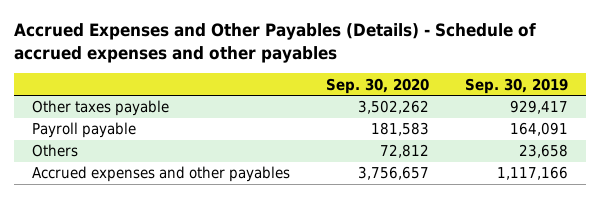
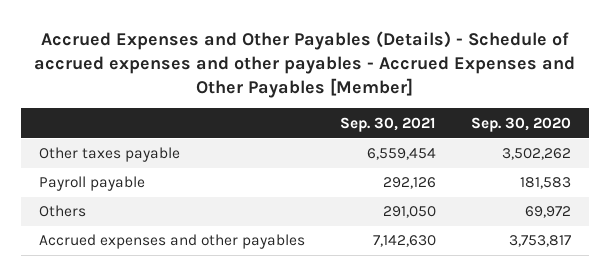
[13,23,536,63] Accrued Expenses and Other Payables (Details) - Schedule of accrued expenses and other payables -> [33,30,575,98] Accrued Expenses and Other Payables (Details) - Schedule of accrued expenses and other payables - Accrued Expenses and Other Payables [Member]
[464,77,568,94] Sep. 30, 2019 -> none
none -> [339,116,436,132] Sep. 30, 2021
[379,144,429,159] 72,812 -> [525,206,572,219] 69,972
[357,166,429,181] 3,756,657 -> [509,235,572,248] 3,753,817

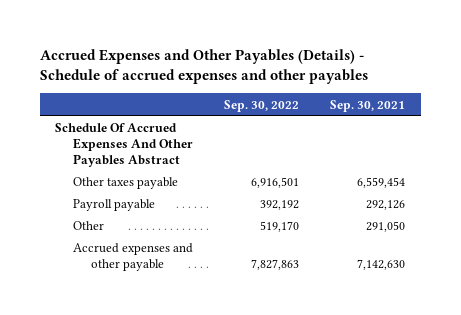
[33,30,575,98] Accrued Expenses and Other Payables (Details) - Schedule of accrued expenses and other payables - Accrued Expenses and Other Payables [Member] -> [39,49,368,85] Accrued Expenses and Other Payables (Details) - Schedule of accrued expenses and other payables
[471,116,572,132] Sep. 30, 2020 -> none
none -> [224,99,300,112] Sep. 30, 2022
none -> [55,123,194,167] Schedule Of Accrued Expenses And Other Payables Abstract
[38,205,86,218] Others -> [73,221,105,231] Other
[38,234,305,250] Accrued expenses and other payables -> [73,243,194,272] Accrued expenses and other payable

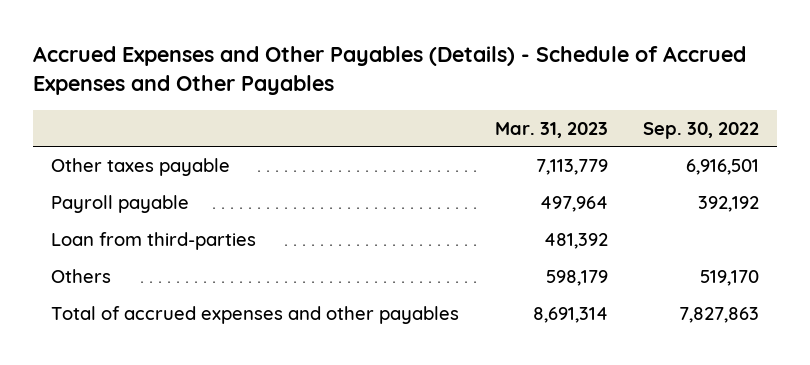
[39,49,368,85] Accrued Expenses and Other Payables (Details) - Schedule of accrued expenses and other payables -> [33,46,747,96] Accrued Expenses and Other Payables (Details) - Schedule of Accrued Expenses and Other Payables
[330,99,406,112] Sep. 30, 2021 -> none
none -> [494,121,608,138] Mar. 31, 2023
[55,123,194,167] Schedule Of Accrued Expenses And Other Payables Abstract -> none
none -> [51,231,257,250] Loan from third-parties
[73,221,105,231] Other -> [51,268,112,283] Others
[73,243,194,272] Accrued expenses and other payable -> [51,305,460,324] Total of accrued expenses and other payables

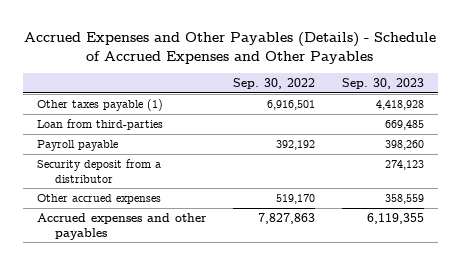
[494,121,608,138] Mar. 31, 2023 -> none
none -> [341,77,424,89] Sep. 30, 2023
[51,157,231,176] Other taxes payable -> [36,99,163,112] Other taxes payable (1)
[51,194,190,213] Payroll payable -> [36,140,118,152] Payroll payable
none -> [36,159,161,183] Security deposit from a distributor
[51,268,112,283] Others -> [36,194,161,205] Other accrued expenses
[51,305,460,324] Total of accrued expenses and other payables -> [36,213,207,240] Accrued expenses and other payables

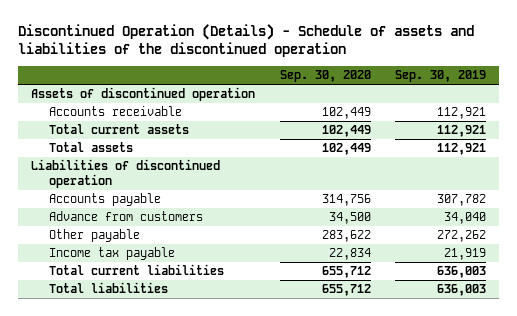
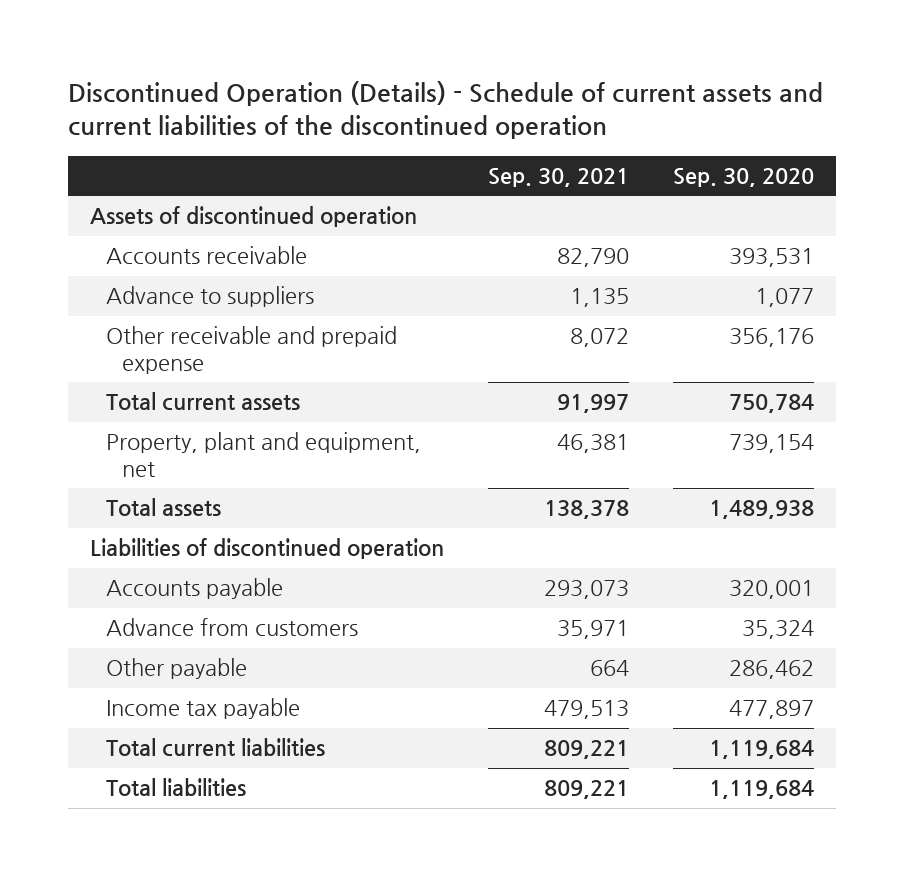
[18,24,475,58] Discontinued Operation (Details) - Schedule of assets and liabilities of the discontinued operation -> [68,81,824,140] Discontinued Operation (Details) - Schedule of current assets and current liabilities of the discontinued operation
[395,70,487,83] Sep. 30, 2019 -> none
none -> [487,168,629,188] Sep. 30, 2021
[321,107,371,120] 102,449 -> [728,248,814,268] 393,531
none -> [105,286,314,308] Advance to suppliers
none -> [105,326,397,375] Other receivable and prepaid expense
[321,125,371,138] 102,449 -> [728,394,814,414] 750,784
none -> [105,432,421,478] Property, plant and equipment, net
[321,143,371,156] 102,449 -> [708,500,814,520] 1,489,938
[321,194,371,207] 314,756 -> [728,580,814,600] 320,001
[328,212,371,225] 34,500 -> [741,620,814,640] 35,324
[321,230,371,243] 283,622 -> [728,660,814,680] 286,462
[328,248,371,261] 22,834 -> [728,700,814,720] 477,897
[321,266,371,279] 655,712 -> [708,740,814,760] 1,119,684
[321,284,371,297] 655,712 -> [708,780,814,800] 1,119,684

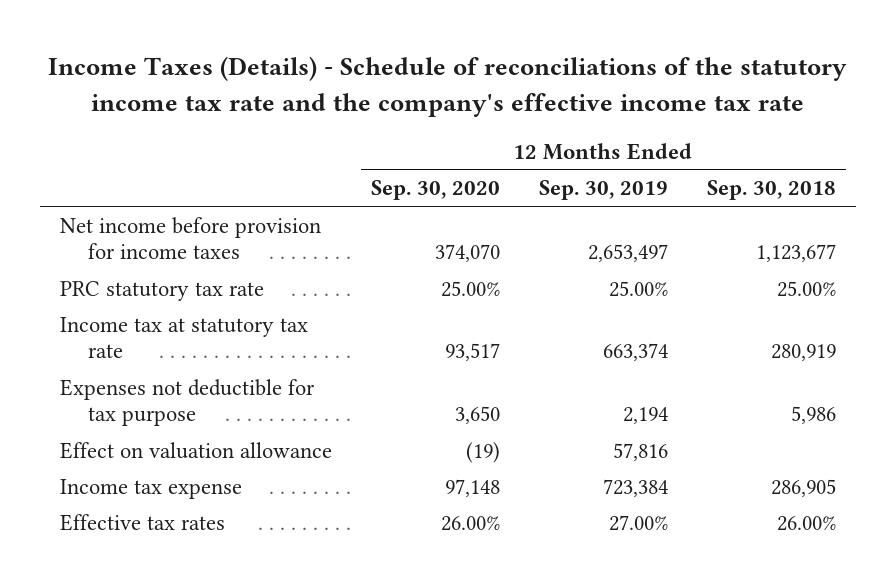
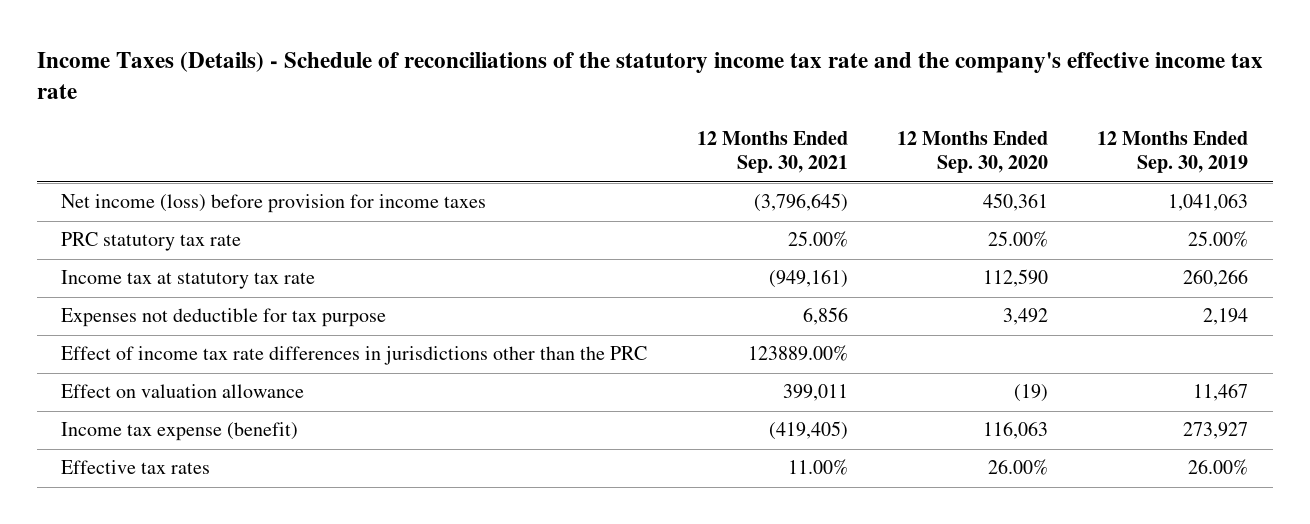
[706,180,836,201] Sep. 30, 2018 -> none
none -> [696,130,848,174] 12 Months Ended Sep. 30, 2021
[59,216,321,259] Net income before provision for income taxes -> [61,194,487,214] Net income (loss) before provision for income taxes
[434,243,500,262] 374,070 -> [983,193,1049,212] 450,361
[587,243,668,262] 2,653,497 -> [1168,193,1249,212] 1,041,063
[444,342,500,361] 93,517 -> [983,269,1049,288] 112,590
[602,342,668,361] 663,374 -> [1183,269,1249,288] 260,266
[454,405,500,424] 3,650 -> [1003,308,1049,326] 3,492
none -> [61,346,648,366] Effect of income tax rate differences in jurisdictions other than the PRC
[612,442,668,461] 57,816 -> [1193,383,1249,402] 11,467
[59,478,242,499] Income tax expense -> [61,422,299,442] Income tax expense (benefit)
[444,478,500,497] 97,148 -> [983,421,1049,440] 116,063
[602,478,668,497] 723,384 -> [1183,422,1249,440] 273,927
[608,514,668,531] 27.00% -> [1188,459,1249,476] 26.00%

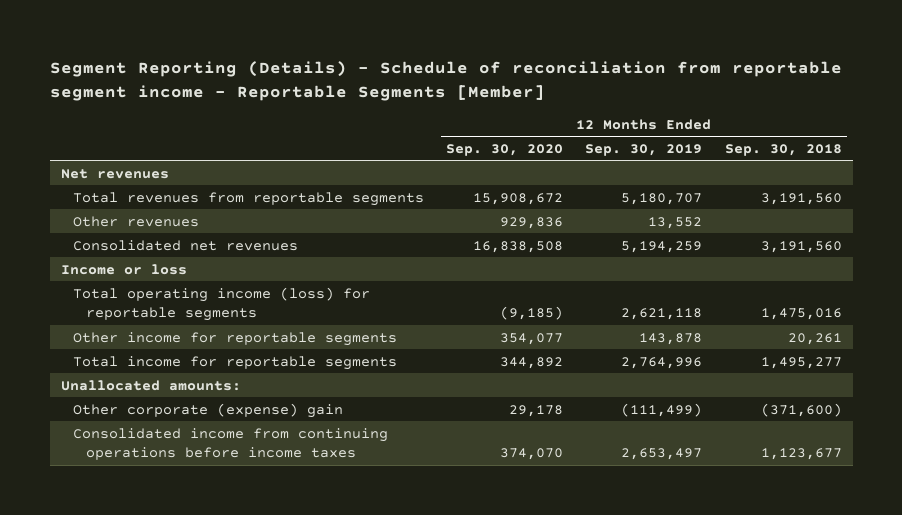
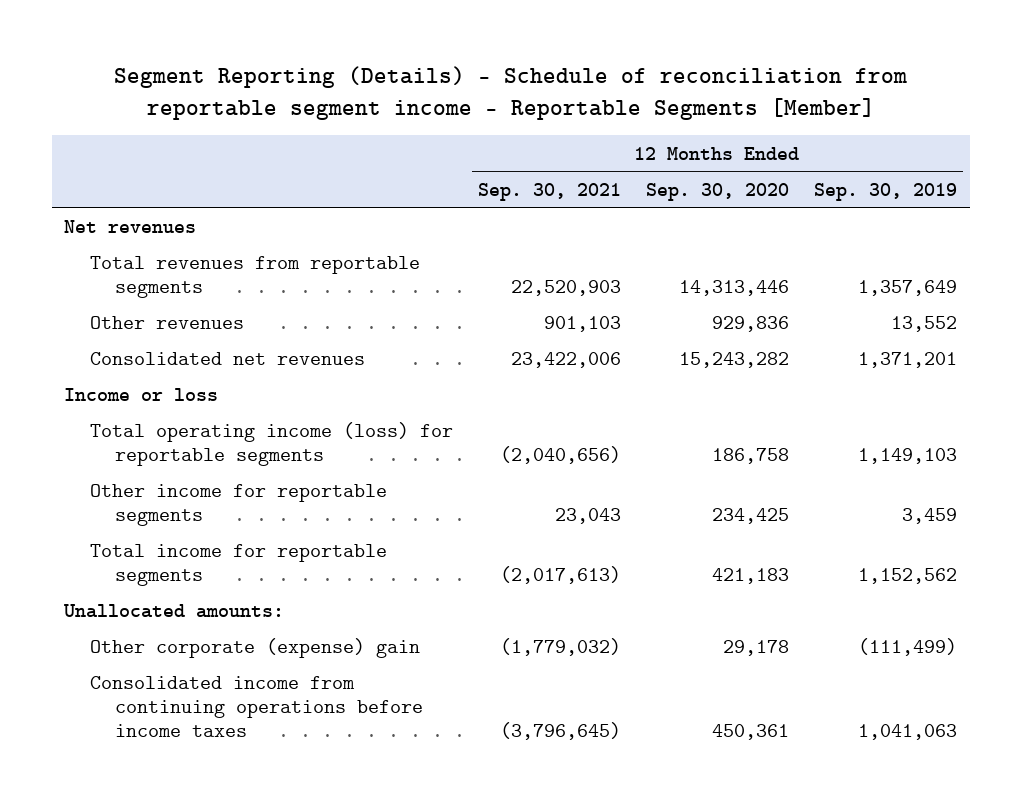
[724,143,842,156] Sep. 30, 2018 -> none
none -> [477,182,621,201] Sep. 30, 2021
[473,192,564,205] 15,908,672 -> [678,279,789,296] 14,313,446
[621,192,703,205] 5,180,707 -> [858,279,958,296] 1,357,649
[473,240,564,253] 16,838,508 -> [678,352,789,369] 15,243,282
[621,240,703,253] 5,194,259 -> [858,352,958,369] 1,371,201
[500,305,564,320] (9,185) -> [711,447,789,464] 186,758
[621,307,703,320] 2,621,118 -> [858,447,958,464] 1,149,103
[500,332,564,345] 354,077 -> [711,507,789,524] 234,425
[639,332,703,345] 143,878 -> [902,507,958,524] 3,459
[500,356,564,369] 344,892 -> [711,567,789,584] 421,183
[621,356,703,369] 2,764,996 -> [858,567,958,584] 1,152,562
[500,447,564,460] 374,070 -> [711,723,789,740] 450,361
[621,447,703,460] 2,653,497 -> [858,723,958,740] 1,041,063

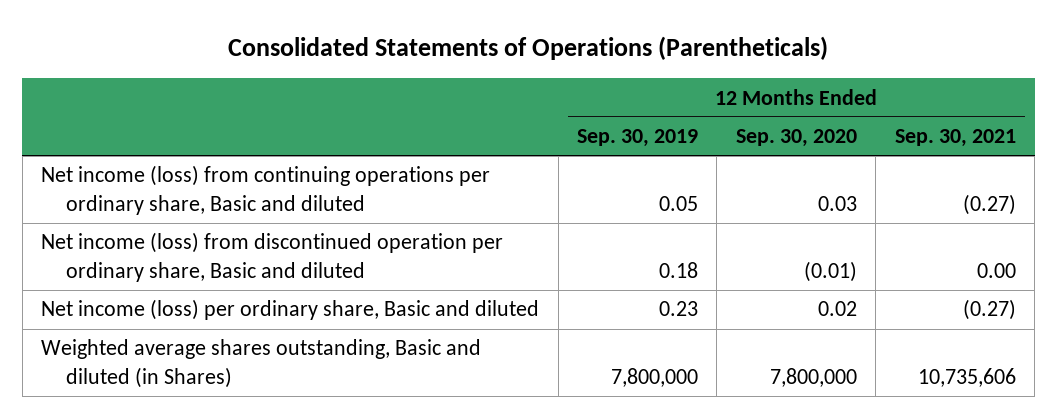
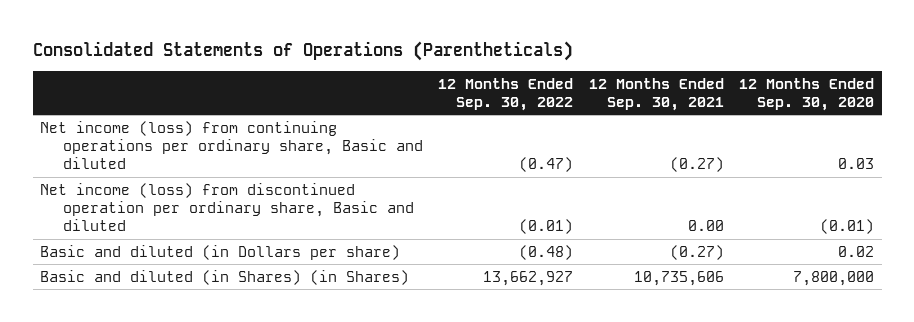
[576,129,698,148] Sep. 30, 2019 -> none
none -> [438,77,574,111] 12 Months Ended Sep. 30, 2022
[41,299,540,321] Net income (loss) per ordinary share, Basic and diluted -> [40,244,401,260] Basic and diluted (in Dollars per share)
[41,339,482,388] Weighted average shares outstanding, Basic and diluted (in Shares) -> [40,269,410,285] Basic and diluted (in Shares) (in Shares)

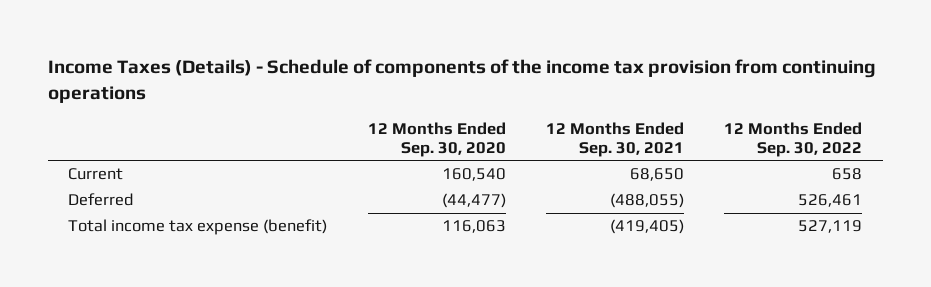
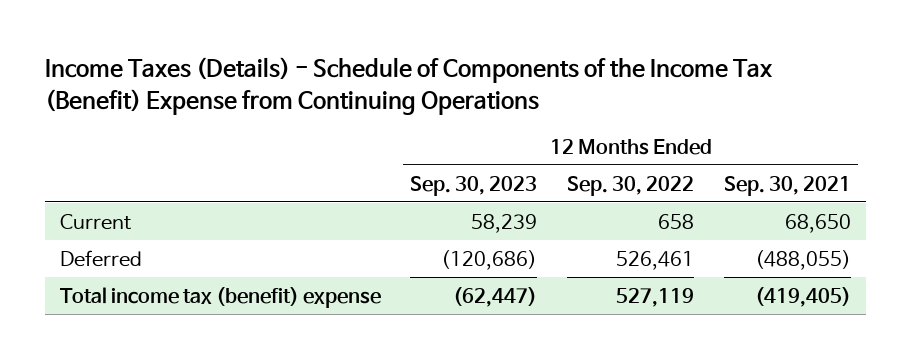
[47,59,876,104] Income Taxes (Details) - Schedule of components of the income tax provision from continuing operations -> [44,57,773,115] Income Taxes (Details) - Schedule of Components of the Income Tax (Benefit) Expense from Continuing Operations
[367,121,506,157] 12 Months Ended Sep. 30, 2020 -> none
none -> [410,175,538,196] Sep. 30, 2023
[68,219,328,236] Total income tax expense (benefit) -> [59,286,381,308] Total income tax (benefit) expense

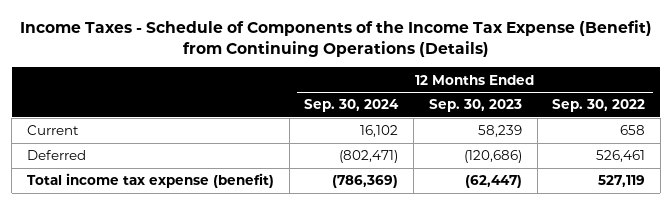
[44,57,773,115] Income Taxes (Details) - Schedule of Components of the Income Tax (Benefit) Expense from Continuing Operations -> [20,19,653,57] Income Taxes - Schedule of Components of the Income Tax Expense (Benefit) from Continuing Operations (Details)
[723,175,851,196] Sep. 30, 2021 -> none
none -> [304,99,400,113] Sep. 30, 2024
[59,286,381,308] Total income tax (benefit) expense -> [27,173,275,189] Total income tax expense (benefit)

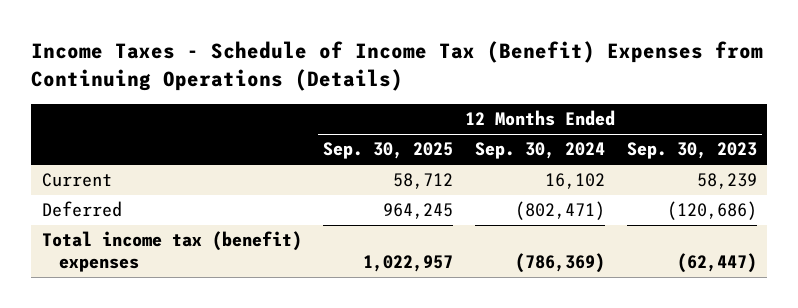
[20,19,653,57] Income Taxes - Schedule of Components of the Income Tax Expense (Benefit) from Continuing Operations (Details) -> [30,41,763,92] Income Taxes - Schedule of Income Tax (Benefit) Expenses from Continuing Operations (Details)
[552,99,646,113] Sep. 30, 2022 -> none
none -> [323,142,454,160] Sep. 30, 2025
[27,173,275,189] Total income tax expense (benefit) -> [41,231,302,273] Total income tax (benefit) expenses

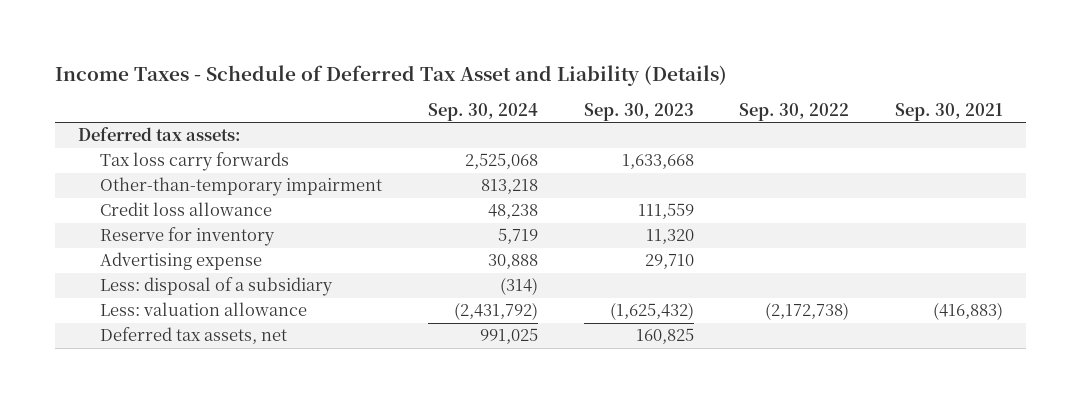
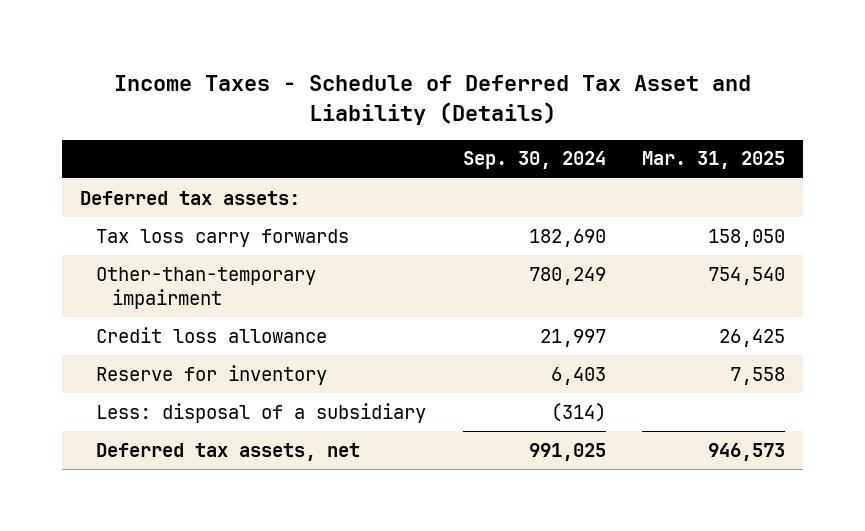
[583,102,694,121] Sep. 30, 2023 -> none
[739,102,850,121] Sep. 30, 2022 -> none
[895,102,1004,121] Sep. 30, 2021 -> none
none -> [642,151,786,170] Mar. 31, 2025
[100,252,263,271] Advertising expense -> none
[464,153,538,170] 2,525,068 -> [528,228,606,247] 182,690
[480,179,538,195] 813,218 -> [528,266,606,285] 780,249
[487,204,538,220] 48,238 -> [539,328,606,347] 21,997
[497,228,538,245] 5,719 -> [550,366,606,385] 6,403
[100,302,308,317] Less: valuation allowance -> none

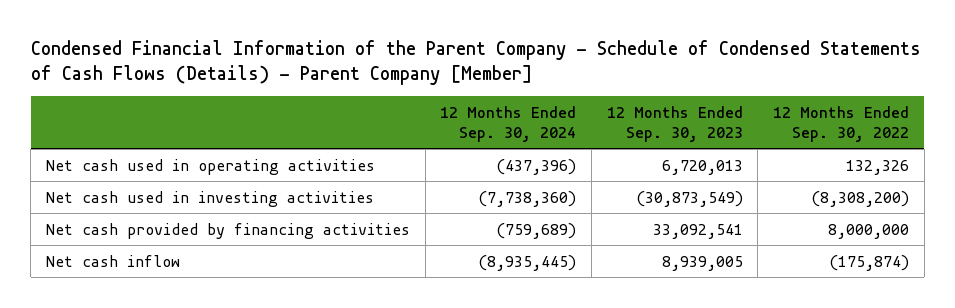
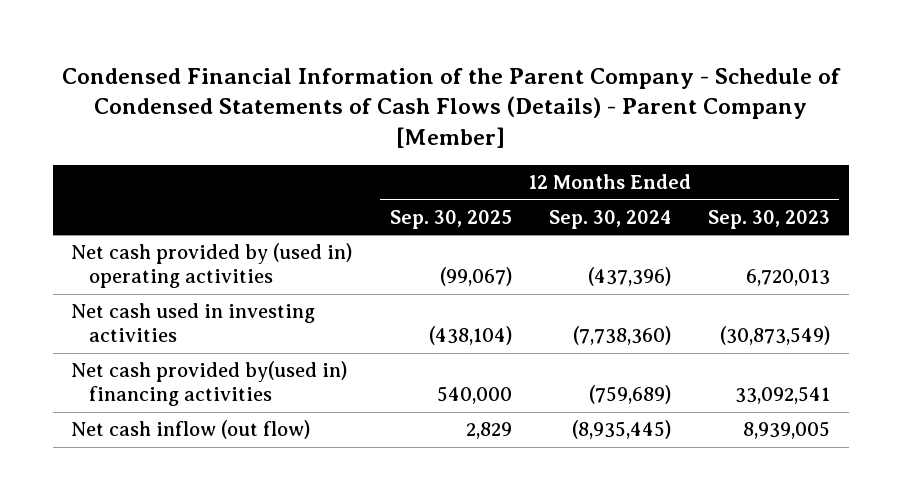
[773,105,910,142] 12 Months Ended Sep. 30, 2022 -> none
none -> [389,209,512,229] Sep. 30, 2025
[45,158,375,175] Net cash used in operating activities -> [71,243,353,289] Net cash provided by (used in) operating activities
[45,222,410,239] Net cash provided by financing activities -> [71,361,348,407] Net cash provided by(used in) financing activities
[45,254,180,267] Net cash inflow -> [71,420,311,440] Net cash inflow (out flow)

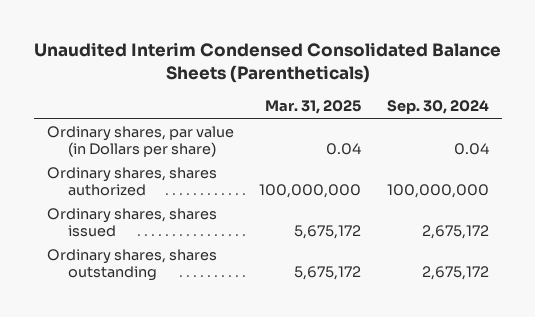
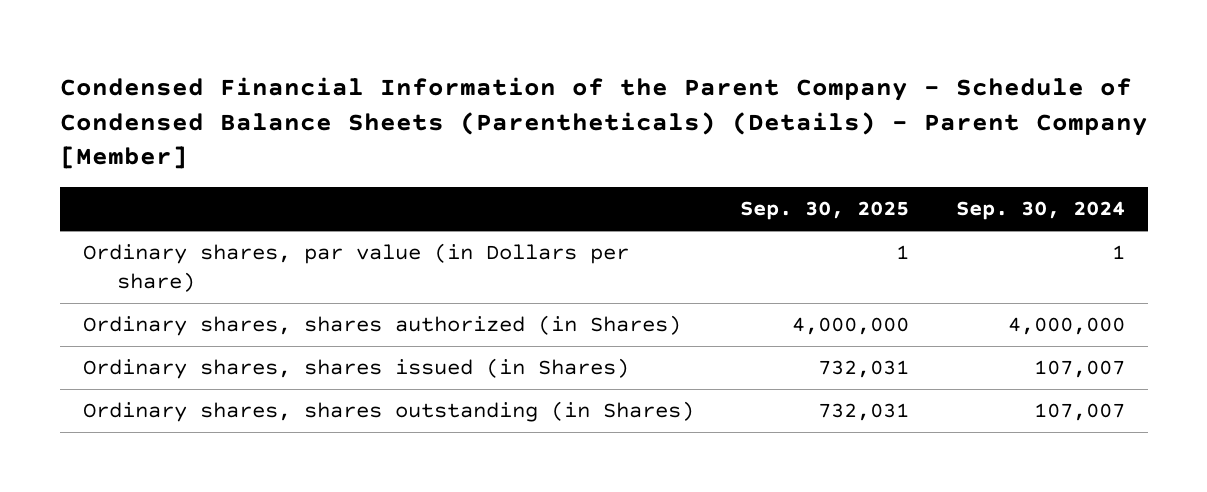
[33,42,501,84] Unaudited Interim Condensed Consolidated Balance Sheets (Parentheticals) -> [59,76,1148,170] Condensed Financial Information of the Parent Company - Schedule of Condensed Balance Sheets (Parentheticals) (Details) - Parent Company [Member]
[265,100,362,115] Mar. 31, 2025 -> none
none -> [740,201,910,221] Sep. 30, 2025
[453,142,489,155] 0.04 -> [1111,245,1125,260] 1
[46,166,217,196] Ordinary shares, shares authorized -> [82,315,681,337] Ordinary shares, shares authorized (in Shares)
[386,183,489,198] 100,000,000 -> [1007,317,1125,336] 4,000,000
[46,207,217,237] Ordinary shares, shares issued -> [82,358,629,380] Ordinary shares, shares issued (in Shares)
[421,224,489,239] 2,675,172 -> [1033,360,1125,379] 107,007
[46,248,217,281] Ordinary shares, shares outstanding -> [82,401,694,423] Ordinary shares, shares outstanding (in Shares)
[421,265,489,280] 2,675,172 -> [1033,403,1125,422] 107,007

